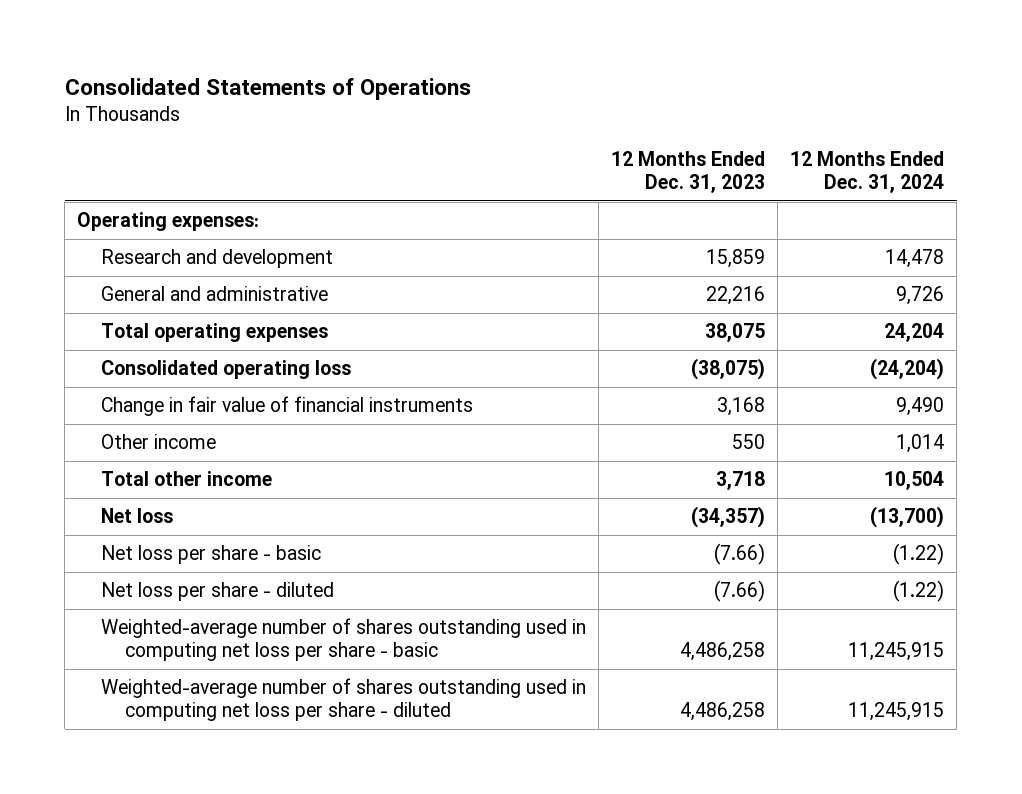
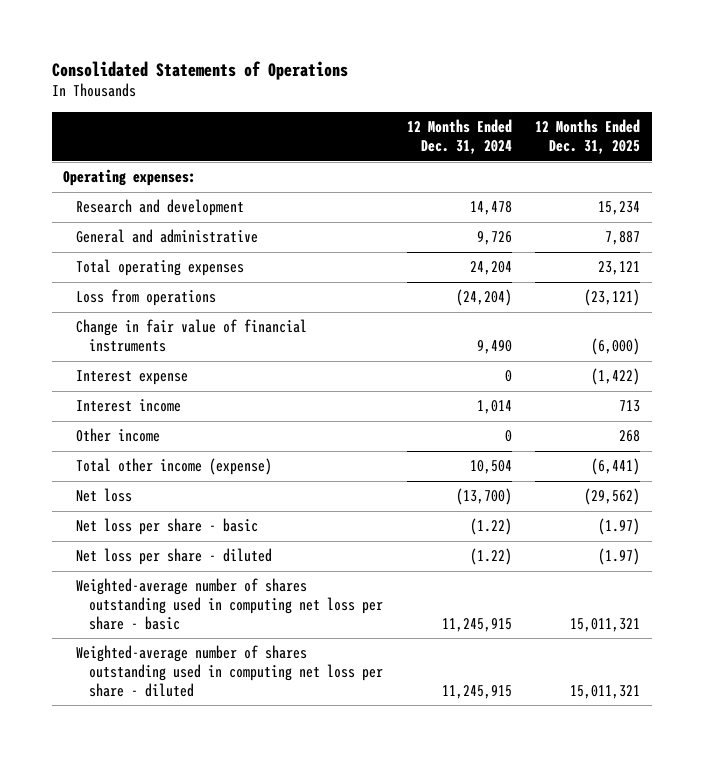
[611,151,766,194] 12 Months Ended Dec. 31, 2023 -> none
none -> [535,119,641,154] 12 Months Ended Dec. 31, 2025
[101,360,352,380] Consolidated operating loss -> [76,289,217,307] Loss from operations
none -> [76,370,189,386] Interest expense
none -> [76,399,182,413] Interest income
[896,434,945,454] 1,014 -> [504,430,512,443] 0
[101,471,273,487] Total other income -> [76,458,273,476] Total other income (expense)

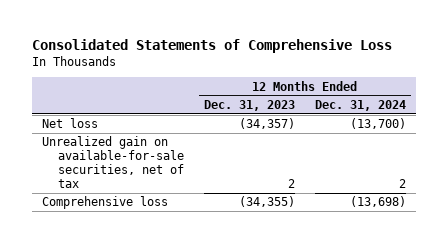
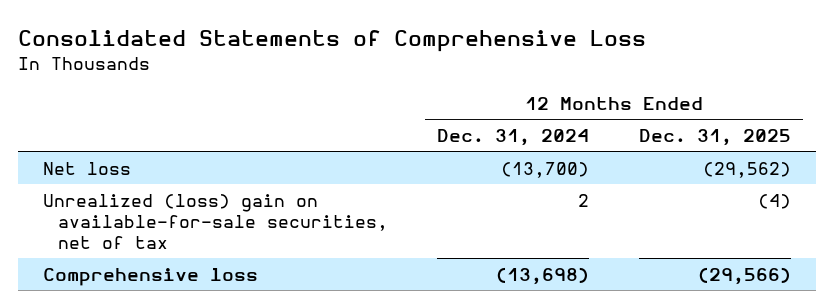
[203,99,295,111] Dec. 31, 2023 -> none
none -> [638,129,791,147] Dec. 31, 2025
[41,136,184,189] Unrealized gain on available-for-sale securities, net of tax -> [43,193,388,250] Unrealized (loss) gain on available-for-sale securities, net of tax

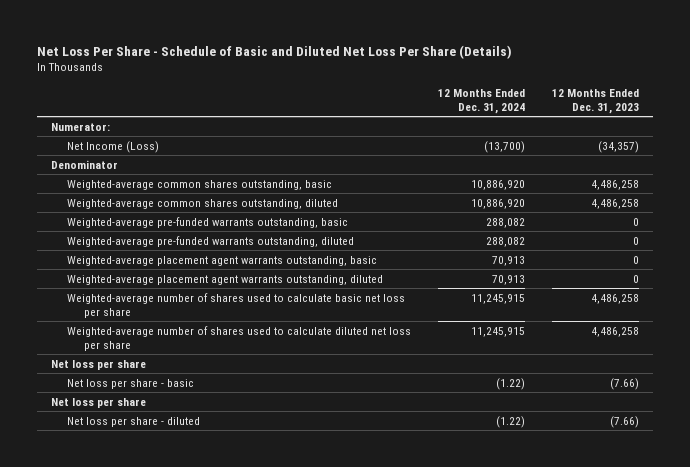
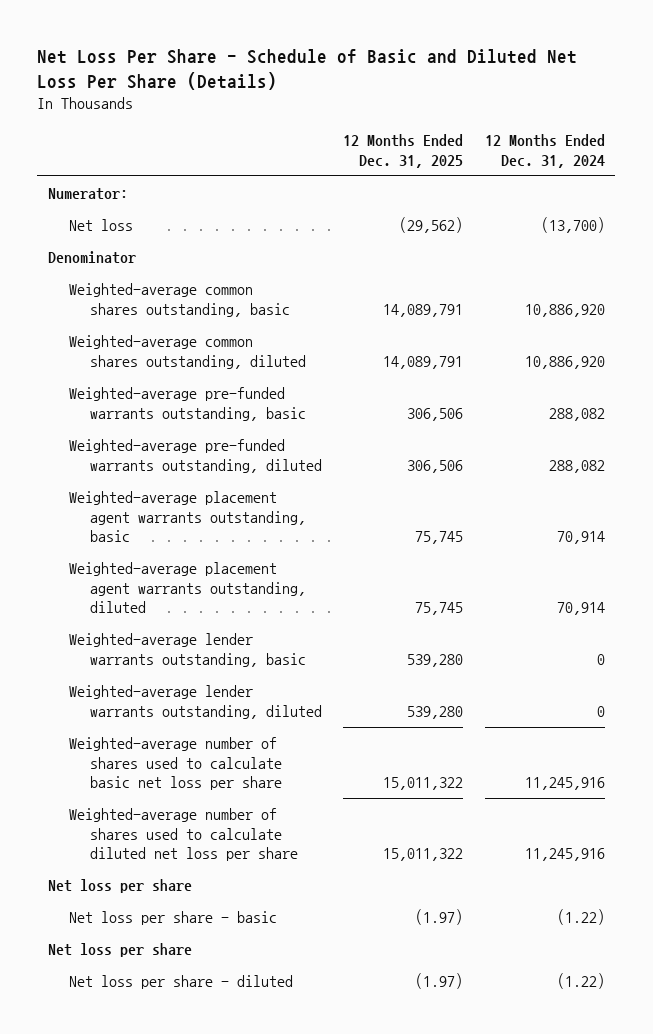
[552,88,640,114] 12 Months Ended Dec. 31, 2023 -> none
none -> [343,134,464,168] 12 Months Ended Dec. 31, 2025
[67,140,160,153] Net Income (Loss) -> [68,219,133,232] Net loss
[492,255,526,266] 70,913 -> [556,531,605,545] 70,914
[492,274,526,285] 70,913 -> [556,602,605,616] 70,914
none -> [68,633,306,667] Weighted-average lender warrants outstanding, basic
none -> [68,685,322,719] Weighted-average lender warrants outstanding, diluted
[471,293,526,304] 11,245,915 -> [524,777,605,791] 11,245,916
[471,326,526,337] 11,245,915 -> [524,848,605,862] 11,245,916

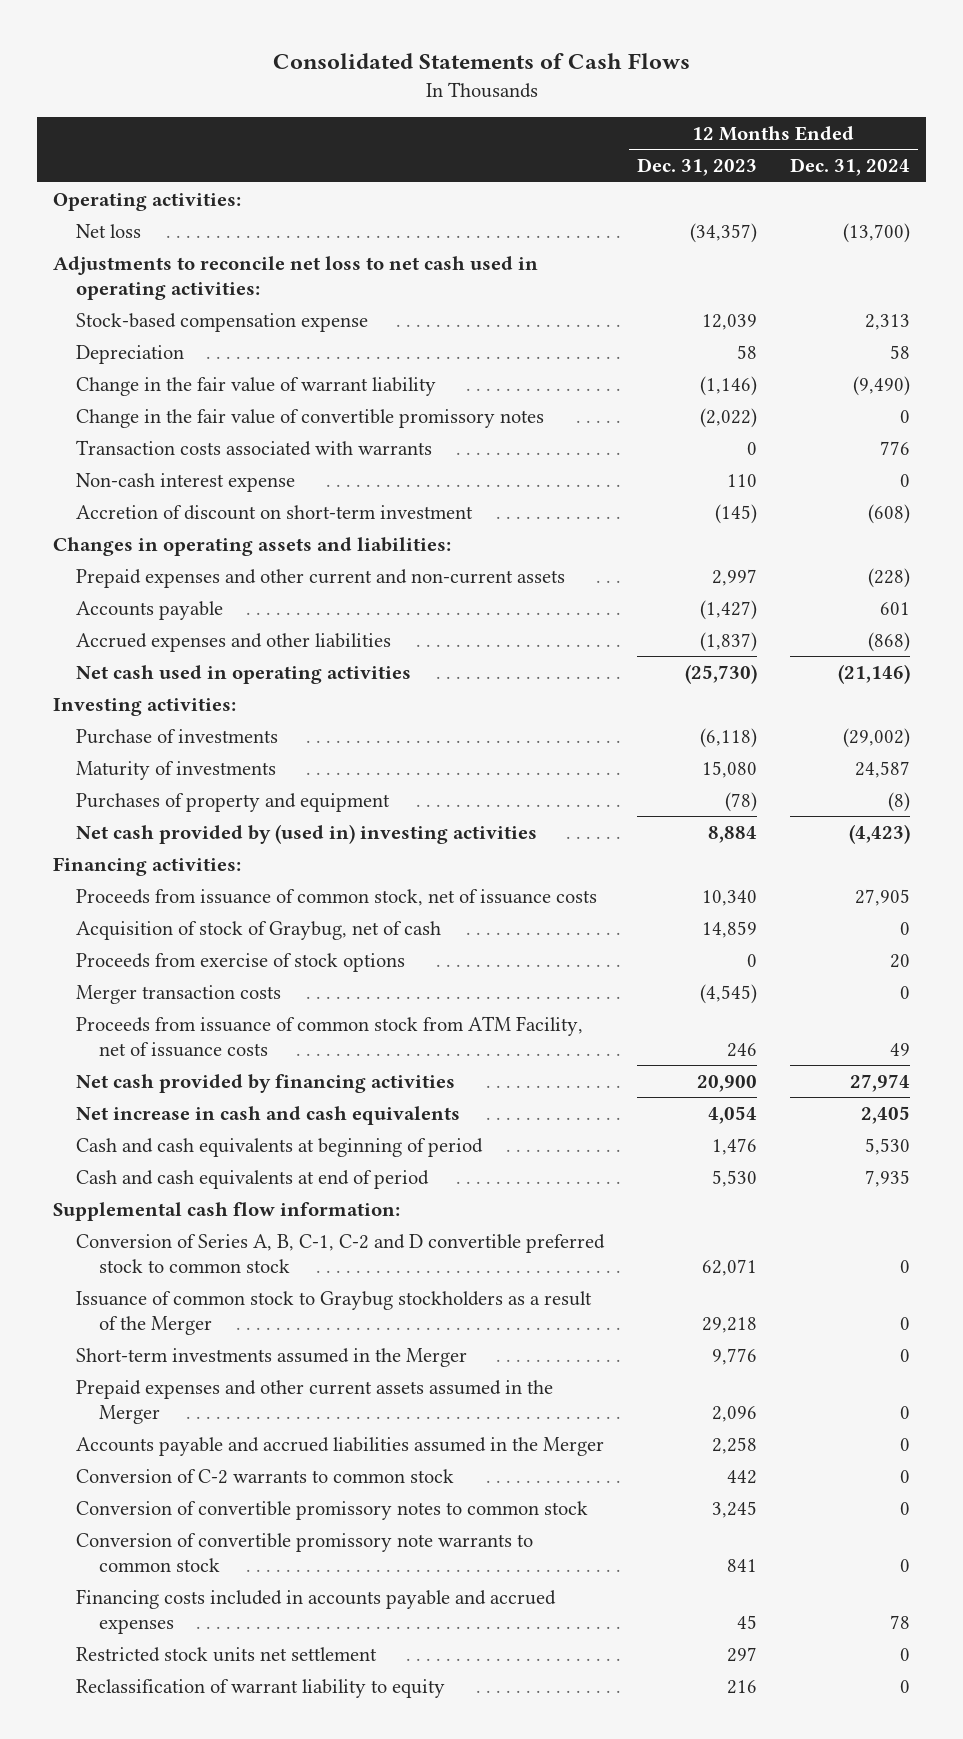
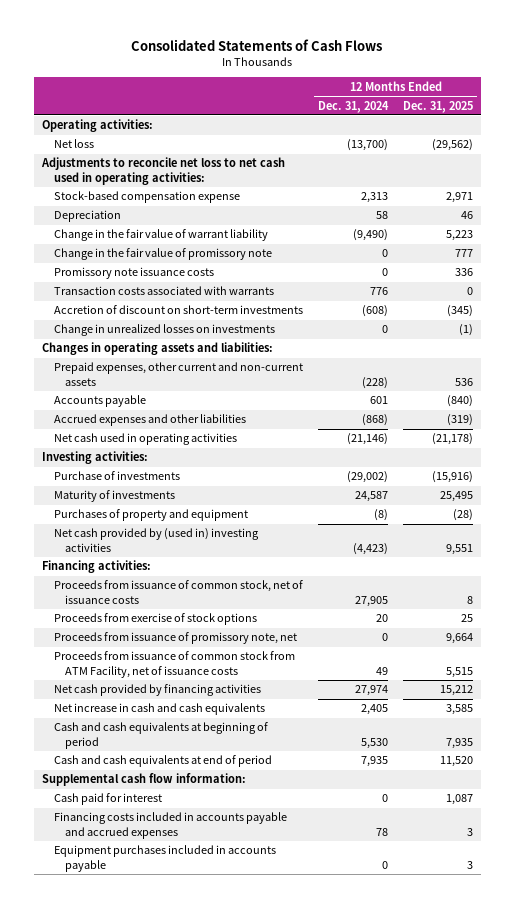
[637,158,758,177] Dec. 31, 2023 -> none
none -> [403,100,474,113] Dec. 31, 2025
[76,408,545,428] Change in the fair value of convertible promissory notes -> [53,248,272,261] Change in the fair value of promissory note
none -> [53,267,214,280] Promissory note issuance costs
[76,472,296,492] Non-cash interest expense -> none
[76,504,474,520] Accretion of discount on short-term investment -> [53,305,303,315] Accretion of discount on short-term investments
none -> [53,324,275,337] Change in unrealized losses on investments
[76,568,566,588] Prepaid expenses and other current and non-current assets -> [53,362,303,386] Prepaid expenses, other current and non-current assets
[76,920,442,940] Acquisition of stock of Graybug, net of cash -> none
[76,984,282,1004] Merger transaction costs -> none
none -> [53,632,297,645] Proceeds from issuance of promissory note, net
[76,1233,606,1273] Conversion of Series A, B, C-1, C-2 and D convertible preferred stock to common stock -> none
[76,1290,593,1335] Issuance of common stock to Graybug stockholders as a result of the Merger -> none
[76,1347,468,1367] Short-term investments assumed in the Merger -> none
[76,1379,554,1424] Prepaid expenses and other current assets assumed in the Merger -> none
[76,1436,605,1456] Accounts payable and accrued liabilities assumed in the Merger -> none
[76,1468,455,1484] Conversion of C-2 warrants to common stock -> none
[76,1500,589,1520] Conversion of convertible promissory notes to common stock -> none
[76,1532,534,1572] Conversion of convertible promissory note warrants to common stock -> none
none -> [53,793,162,806] Cash paid for interest
[76,1646,378,1662] Restricted stock units net settlement -> none
[76,1678,446,1698] Reclassification of warrant liability to equity -> none
none -> [53,845,276,872] Equipment purchases included in accounts payable

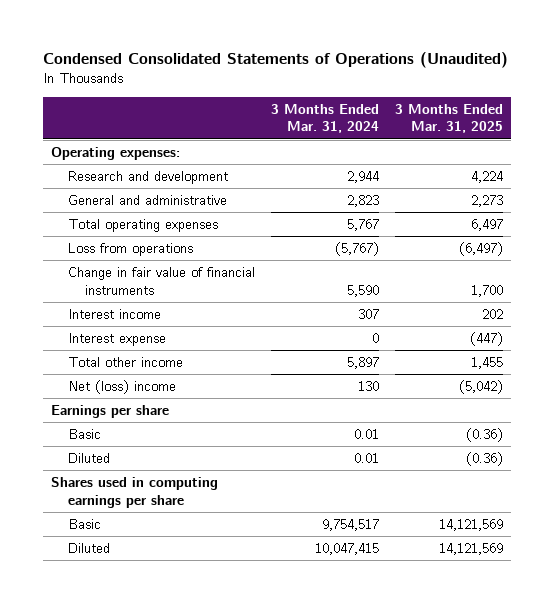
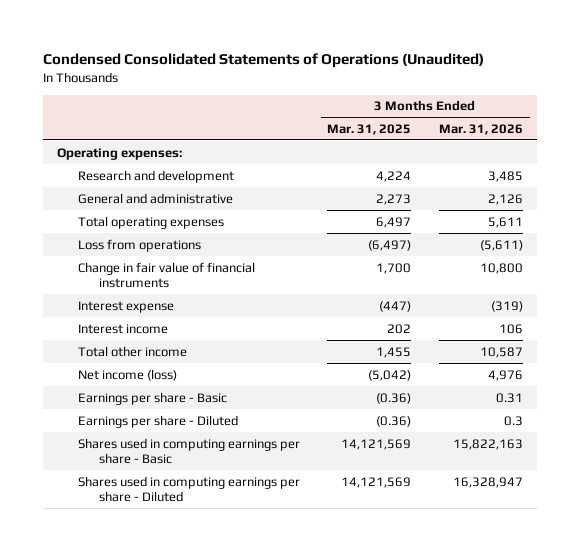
[270,103,379,134] 3 Months Ended Mar. 31, 2024 -> none
none -> [438,123,523,135] Mar. 31, 2026
[67,308,161,319] Interest income -> [77,323,168,334] Interest income
[50,404,169,418] Earnings per share -> none
[50,476,218,508] Shares used in computing earnings per share -> none
[67,379,176,394] Net (loss) income -> [77,368,177,381] Net income (loss)
[67,428,101,439] Basic -> [77,391,227,405] Earnings per share - Basic
[67,452,110,463] Diluted -> [77,414,238,428] Earnings per share - Diluted
[67,518,101,529] Basic -> [77,437,300,465] Shares used in computing earnings per share - Basic
[67,542,110,553] Diluted -> [77,475,300,503] Shares used in computing earnings per share - Diluted

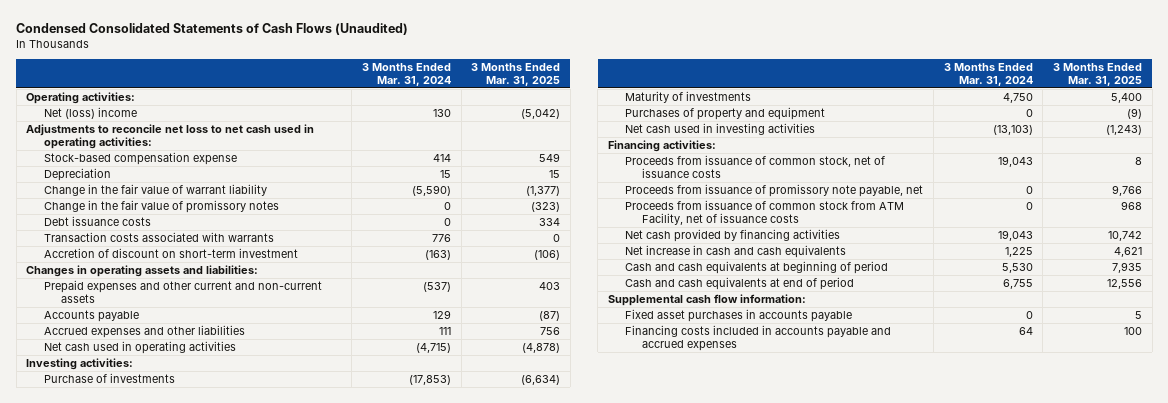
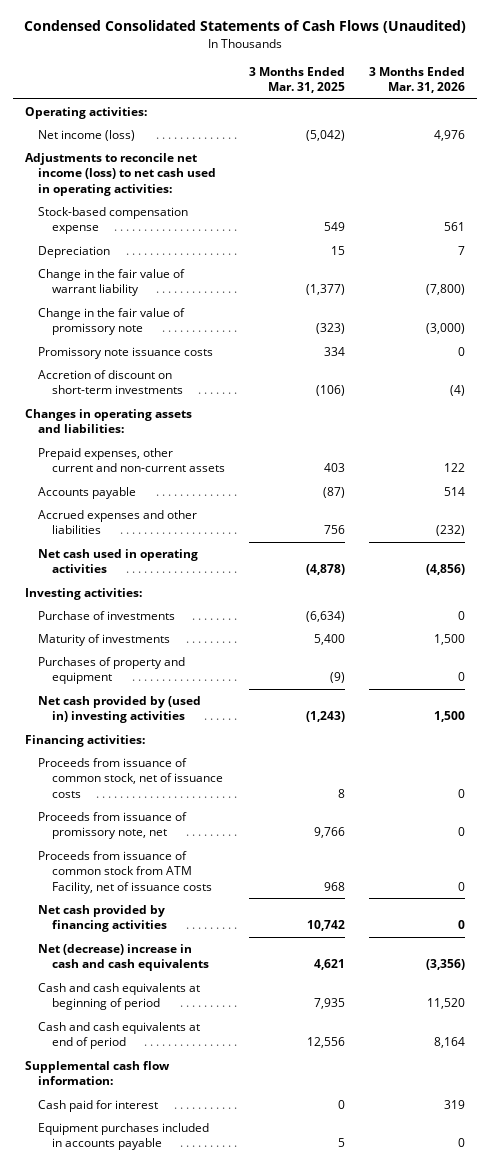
[361,63,451,87] 3 Months Ended Mar. 31, 2024 -> none
none -> [368,66,465,94] 3 Months Ended Mar. 31, 2026
[43,106,137,119] Net (loss) income -> [38,129,136,141] Net income (loss)
[26,123,315,149] Adjustments to reconcile net loss to net cash used in operating activities: -> [24,152,217,196] Adjustments to reconcile net income (loss) to net cash used in operating activities:
[43,231,274,242] Transaction costs associated with warrants -> none
[43,199,279,213] Change in the fair value of promissory notes -> [38,307,186,336] Change in the fair value of promissory note
[43,215,151,226] Debt issuance costs -> [38,346,214,359] Promissory note issuance costs
[43,247,298,258] Accretion of discount on short-term investment -> [38,369,183,395] Accretion of discount on short-term investments
[43,279,322,303] Prepaid expenses and other current and non-current assets -> [38,447,225,473] Prepaid expenses, other current and non-current assets
[625,122,816,135] Net cash used in investing activities -> [38,695,202,724] Net cash provided by (used in) investing activities
[625,183,924,197] Proceeds from issuance of promissory note payable, net -> [38,811,188,840] Proceeds from issuance of promissory note, net
[625,244,847,258] Net increase in cash and cash equivalents -> [38,943,209,972] Net (decrease) increase in cash and cash equivalents
[625,324,892,351] Financing costs included in accounts payable and accrued expenses -> none
none -> [38,1099,159,1112] Cash paid for interest
[625,308,853,322] Fixed asset purchases in accounts payable -> [38,1122,210,1151] Equipment purchases included in accounts payable

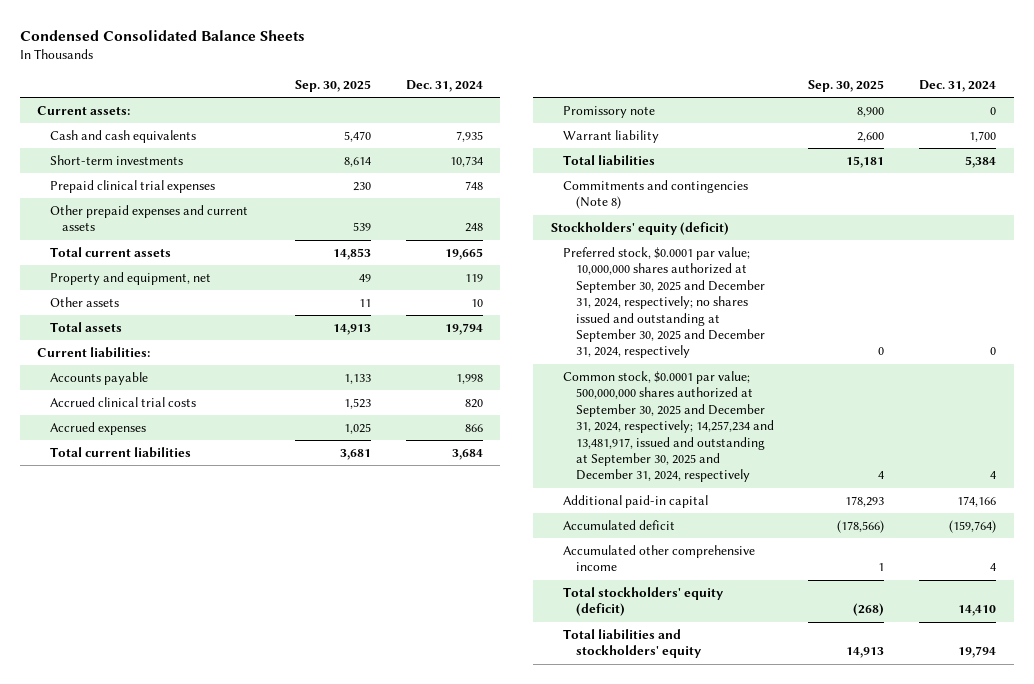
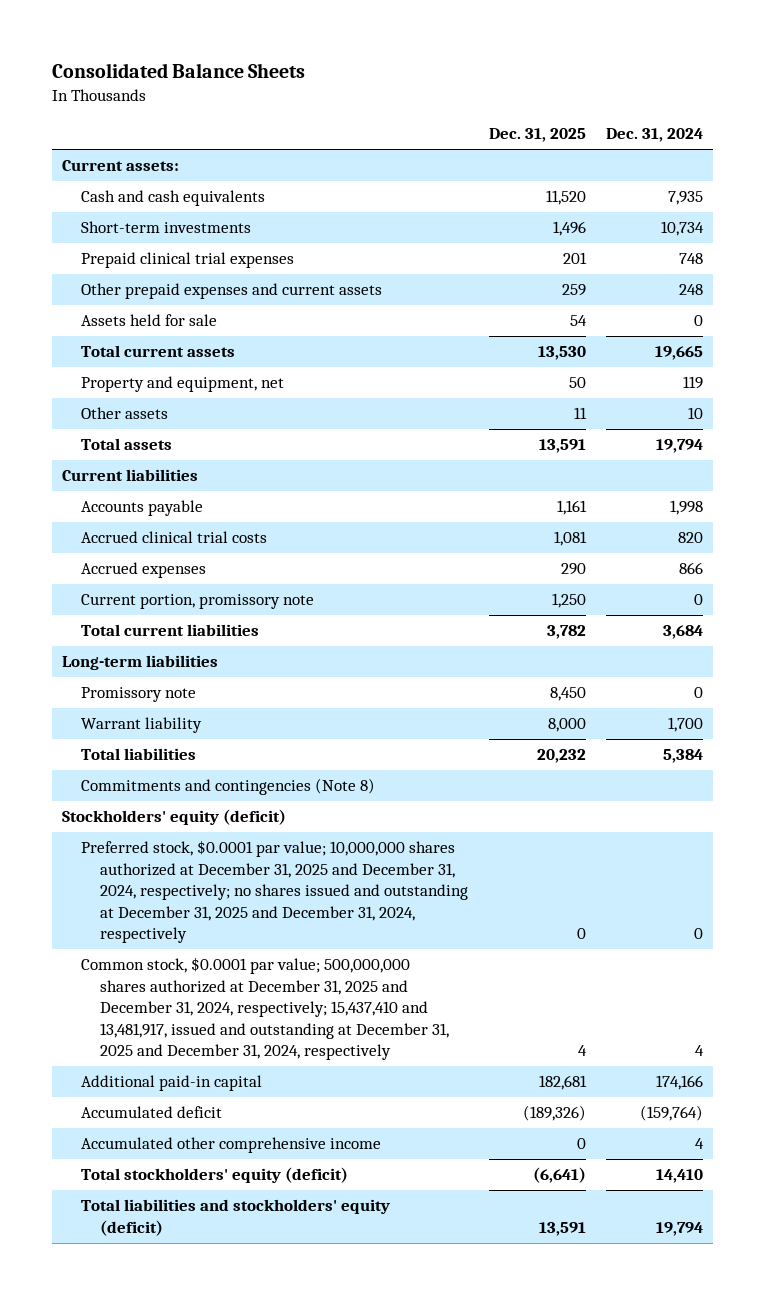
[19,29,305,41] Condensed Consolidated Balance Sheets -> [52,63,306,79] Consolidated Balance Sheets
[295,80,372,93] Sep. 30, 2025 -> none
none -> [488,128,586,143] Dec. 31, 2025
none -> [81,314,218,327] Assets held for sale
[37,346,151,358] Current liabilities: -> [62,469,199,482] Current liabilities
none -> [81,594,315,610] Current portion, promissory note
none -> [62,655,219,671] Long-term liabilities
[563,246,765,359] Preferred stock, $0.0001 par value; 10,000,000 shares authorized at September 30, 2025 and December 31, 2024, respectively; no shares issued and outstanding at September 30, 2025 and December 31, 2024, respectively -> [81,840,469,944] Preferred stock, $0.0001 par value; 10,000,000 shares authorized at December 31, 2025 and December 31, 2024, respectively; no shares issued and outstanding at December 31, 2025 and December 31, 2024, respectively
[563,370,774,483] Common stock, $0.0001 par value; 500,000,000 shares authorized at September 30, 2025 and December 31, 2024, respectively; 14,257,234 and 13,481,917, issued and outstanding at September 30, 2025 and December 31, 2024, respectively -> [81,957,450,1061] Common stock, $0.0001 par value; 500,000,000 shares authorized at December 31, 2025 and December 31, 2024, respectively; 15,437,410 and 13,481,917, issued and outstanding at December 31, 2025 and December 31, 2024, respectively
[563,628,701,659] Total liabilities and stockholders' equity -> [81,1199,391,1236] Total liabilities and stockholders' equity (deficit)

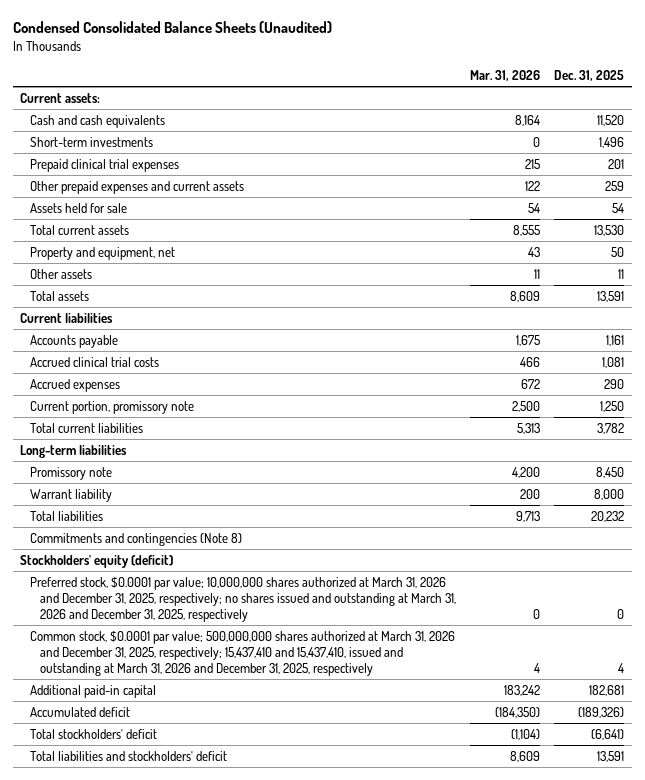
[52,63,306,79] Consolidated Balance Sheets -> [13,21,333,34] Condensed Consolidated Balance Sheets (Unaudited)
[605,128,703,143] Dec. 31, 2024 -> none
none -> [470,70,541,82] Mar. 31, 2026
[81,840,469,944] Preferred stock, $0.0001 par value; 10,000,000 shares authorized at December 31, 2025 and December 31, 2024, respectively; no shares issued and outstanding at December 31, 2025 and December 31, 2024, respectively -> [29,576,456,622] Preferred stock, $0.0001 par value; 10,000,000 shares authorized at March 31, 2026 and December 31, 2025, respectively; no shares issued and outstanding at March 31, 2026 and December 31, 2025, respectively
[81,957,450,1061] Common stock, $0.0001 par value; 500,000,000 shares authorized at December 31, 2025 and December 31, 2024, respectively; 15,437,410 and 13,481,917, issued and outstanding at December 31, 2025 and December 31, 2024, respectively -> [29,630,455,676] Common stock, $0.0001 par value; 500,000,000 shares authorized at March 31, 2026 and December 31, 2025, respectively; 15,437,410 and 15,437,410, issued and outstanding at March 31, 2026 and December 31, 2025, respectively
[81,1137,382,1154] Accumulated other comprehensive income -> none
[81,1167,349,1184] Total stockholders' equity (deficit) -> [29,728,157,739] Total stockholders' deficit
[81,1199,391,1236] Total liabilities and stockholders' equity (deficit) -> [29,750,227,761] Total liabilities and stockholders' deficit

